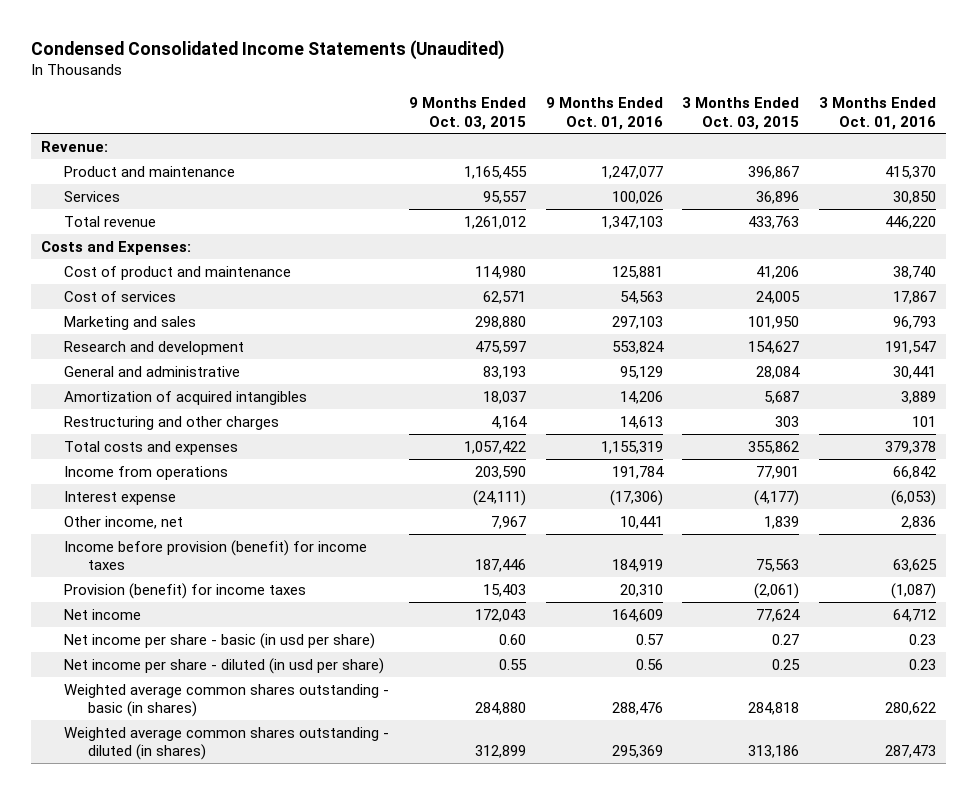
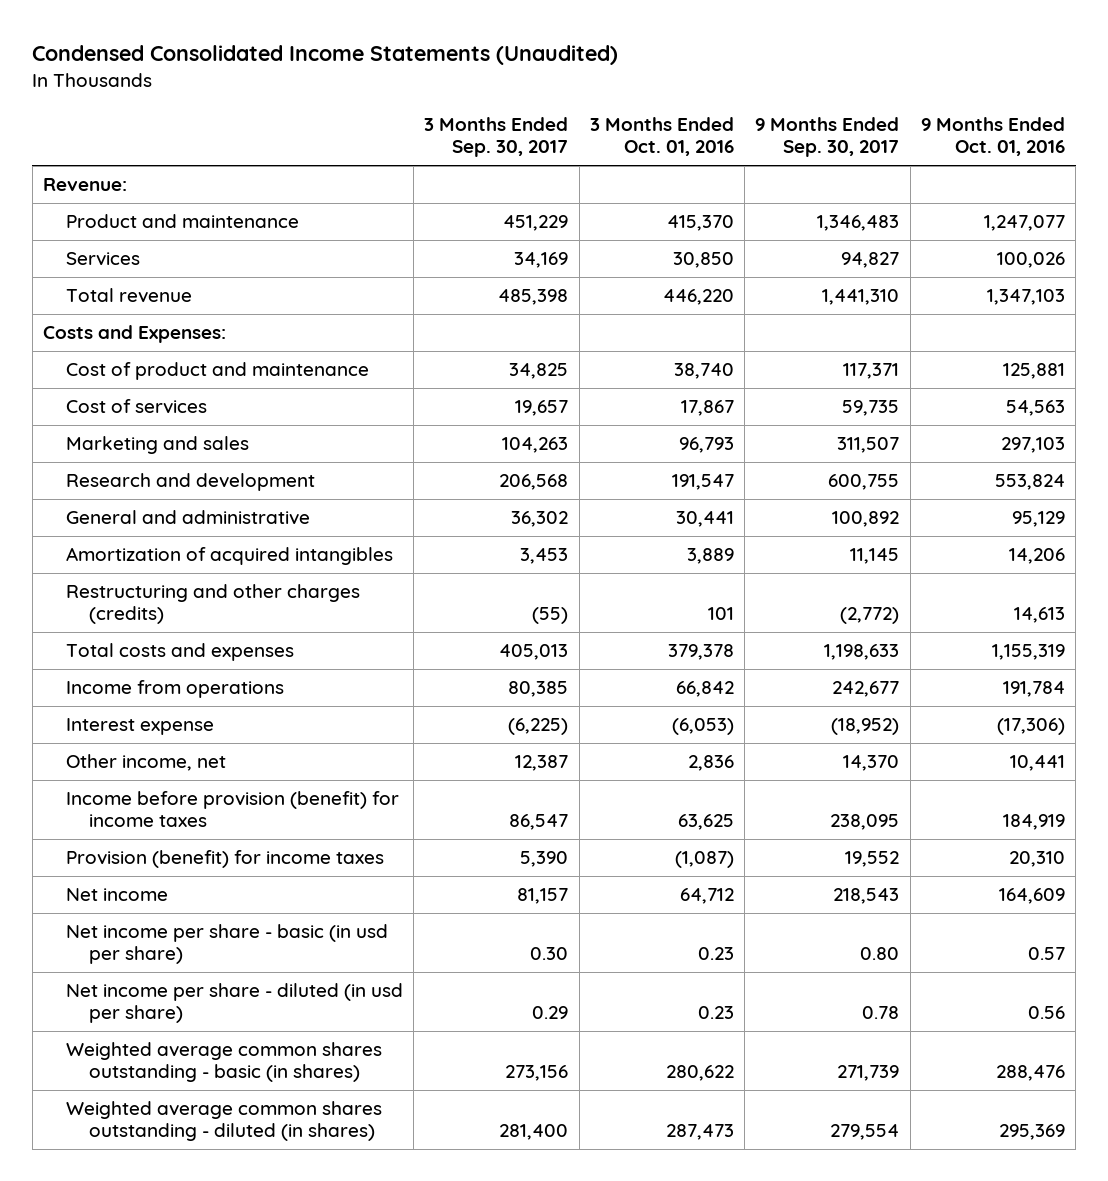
[409,96,527,130] 9 Months Ended Oct. 03, 2015 -> none
[682,96,800,130] 3 Months Ended Oct. 03, 2015 -> none
none -> [424,116,569,158] 3 Months Ended Sep. 30, 2017
none -> [755,116,900,158] 9 Months Ended Sep. 30, 2017
[64,415,280,430] Restructuring and other charges -> [65,584,360,625] Restructuring and other charges (credits)

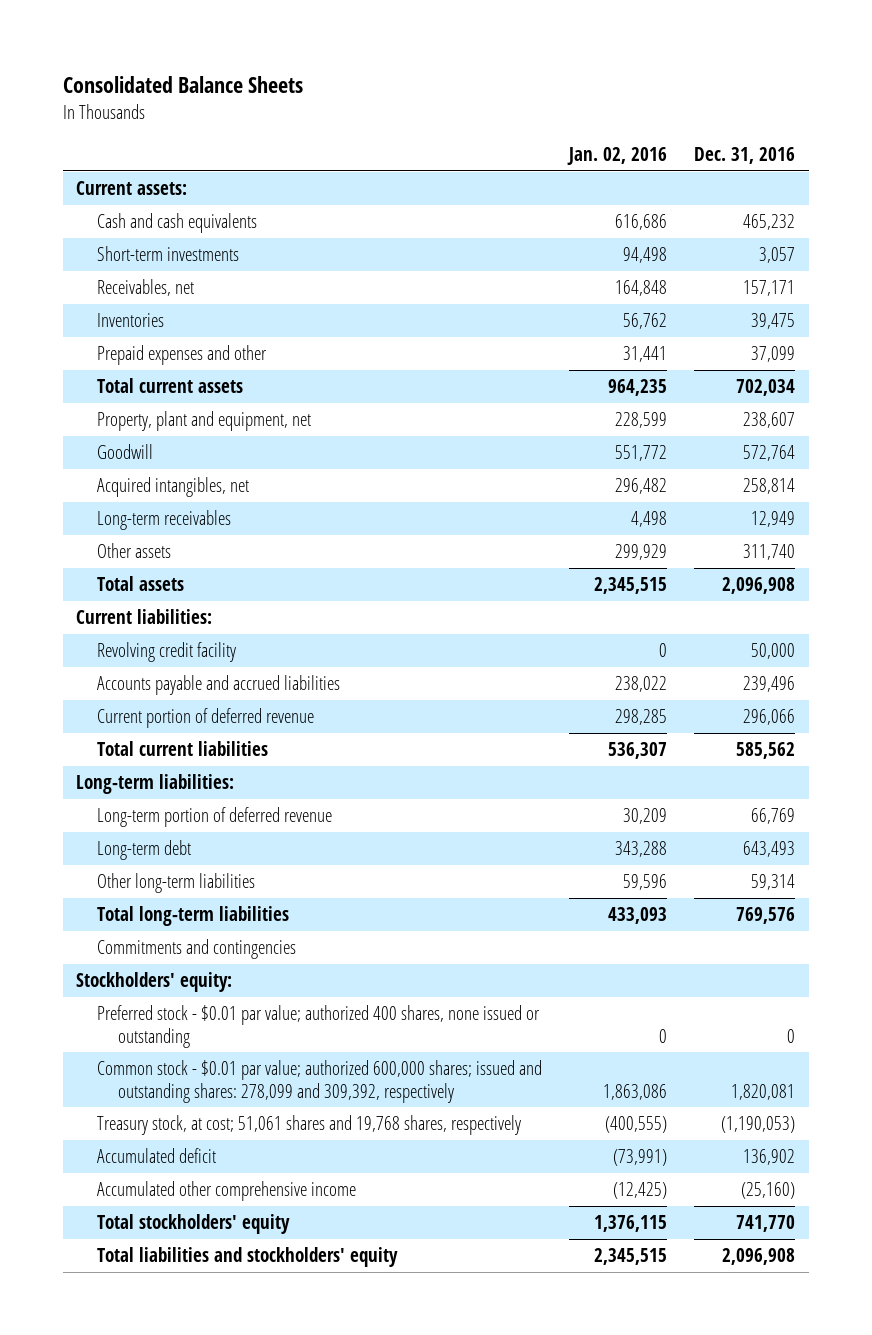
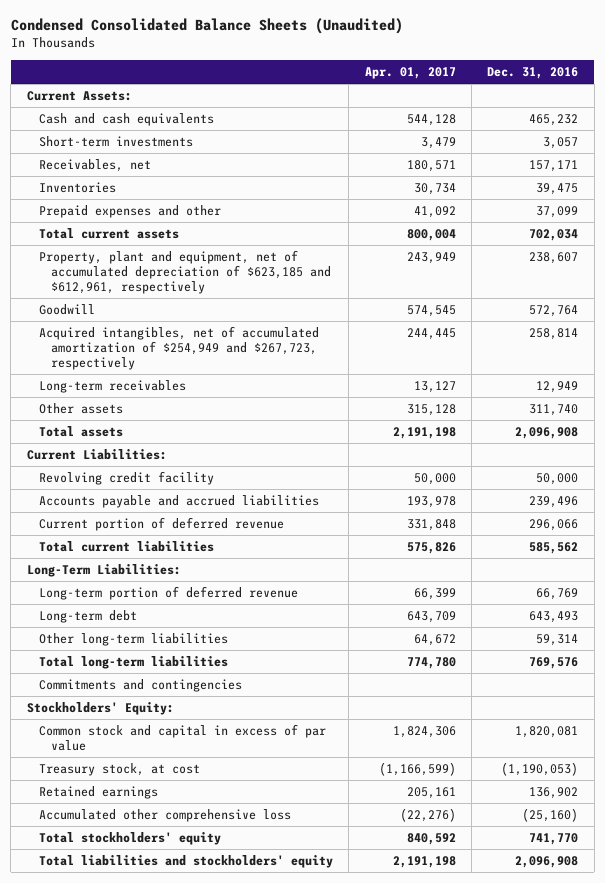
[62,75,303,93] Consolidated Balance Sheets -> [10,18,403,35] Condensed Consolidated Balance Sheets (Unaudited)
[567,147,668,166] Jan. 02, 2016 -> none
none -> [364,67,456,80] Apr. 01, 2017
[76,181,188,196] Current assets: -> [26,91,132,102] Current Assets:
[97,411,312,432] Property, plant and equipment, net -> [38,250,331,294] Property, plant and equipment, net of accumulated depreciation of $623,185 and $612,961, respectively
[97,477,250,498] Acquired intangibles, net -> [38,326,319,370] Acquired intangibles, net of accumulated amortization of $254,949 and $267,723, respectively
[76,609,213,625] Current liabilities: -> [26,449,167,461] Current Liabilities:
[76,774,235,795] Long-term liabilities: -> [26,564,181,578] Long-Term Liabilities:
[97,1005,541,1048] Preferred stock - $0.01 par value; authorized 400 shares, none issued or outstanding -> none
[76,972,233,993] Stockholders' equity: -> [26,702,174,716] Stockholders' Equity:
[97,1060,543,1103] Common stock - $0.01 par value; authorized 600,000 shares; issued and outstanding shares: 278,099 and 309,392, respectively -> [38,724,326,751] Common stock and capital in excess of par value
[97,1115,522,1136] Treasury stock, at cost; 51,061 shares and 19,768 shares, respectively -> [38,763,200,777] Treasury stock, at cost
[97,1148,217,1164] Accumulated deficit -> [38,786,158,800] Retained earnings
[97,1181,357,1202] Accumulated other comprehensive income -> [38,809,291,823] Accumulated other comprehensive loss

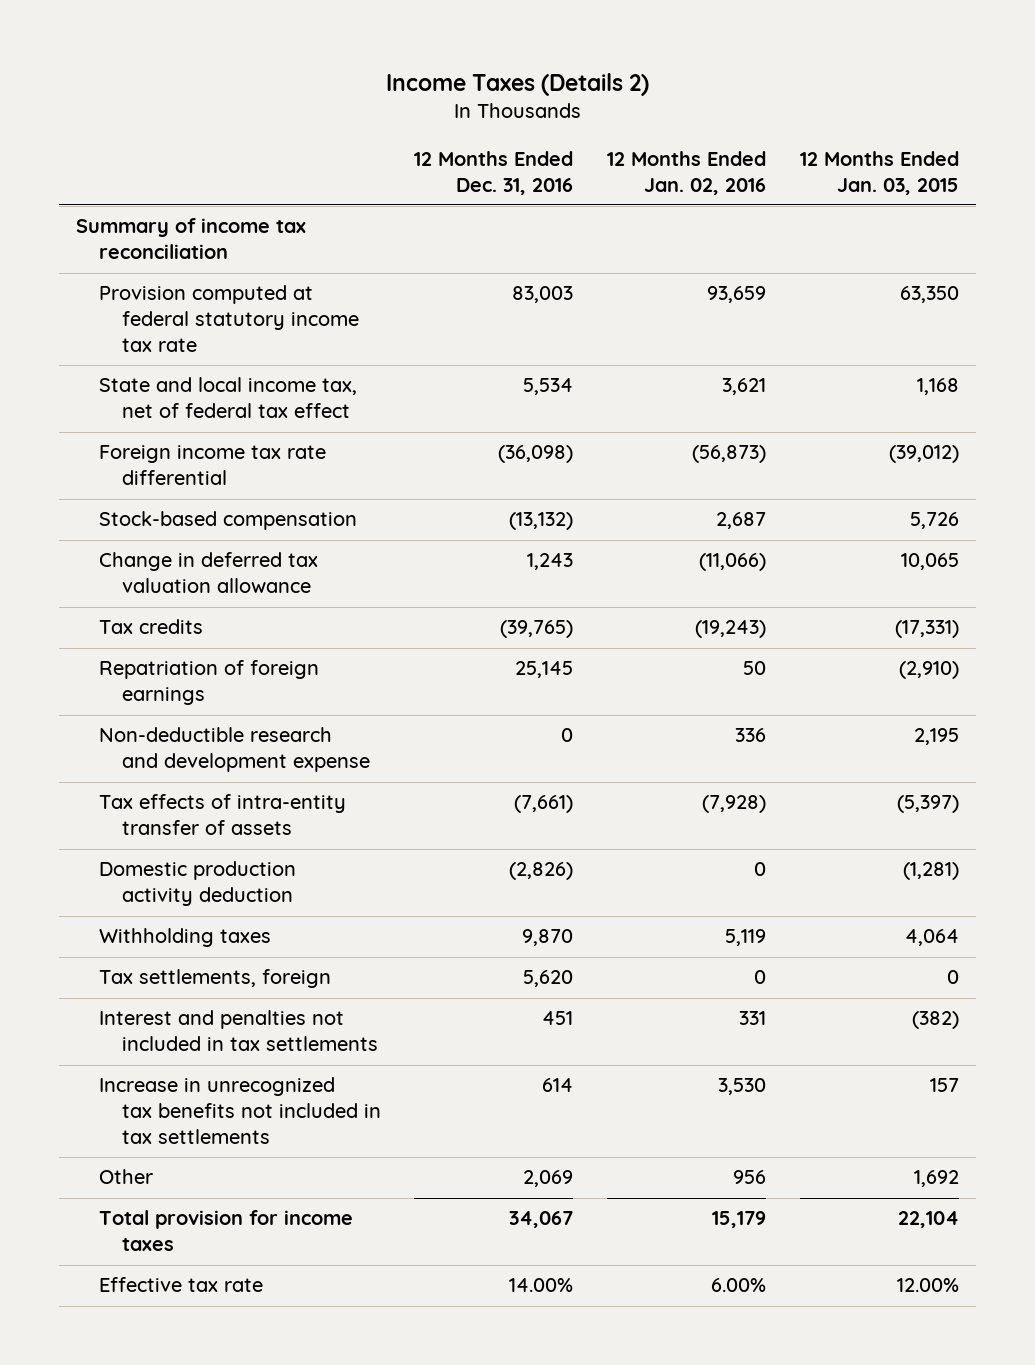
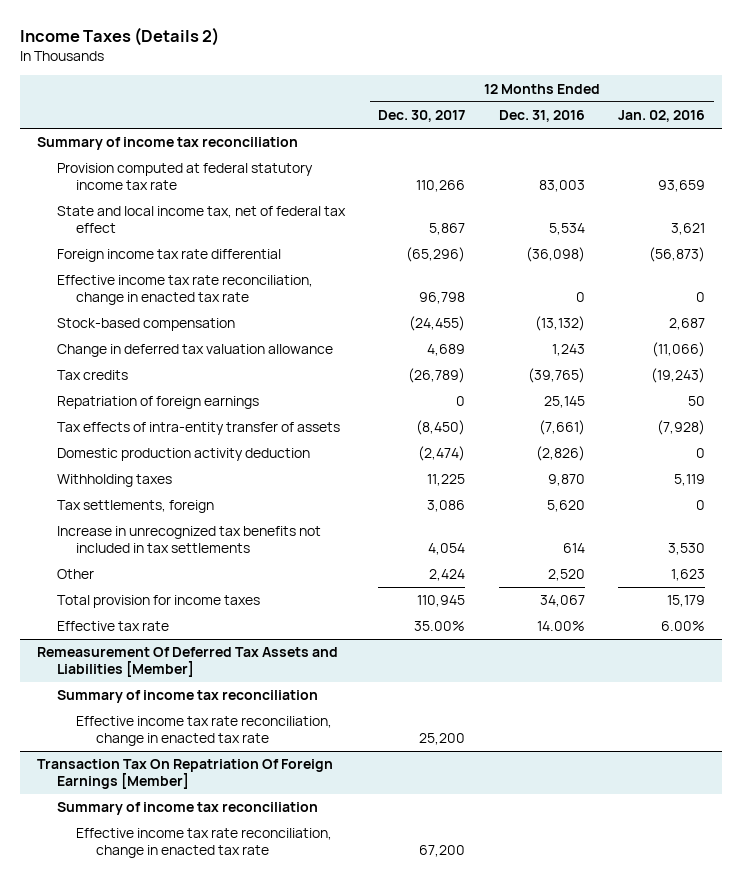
[800,150,960,195] 12 Months Ended Jan. 03, 2015 -> none
none -> [378,110,466,123] Dec. 30, 2017
none -> [56,275,313,305] Effective income tax rate reconciliation, change in enacted tax rate
[98,727,370,773] Non-deductible research and development expense -> none
[98,1010,378,1052] Interest and penalties not included in tax settlements -> none
[523,1170,574,1188] 2,069 -> [547,569,585,582] 2,520
[733,1170,767,1185] 956 -> [671,569,706,582] 1,623
none -> [36,647,338,677] Remeasurement Of Deferred Tax Assets and Liabilities [Member]
none -> [56,690,318,704] Summary of income tax reconciliation
none -> [76,716,333,746] Effective income tax rate reconciliation, change in enacted tax rate
none -> [36,759,333,789] Transaction Tax On Repatriation Of Foreign Earnings [Member]
none -> [56,802,318,816] Summary of income tax reconciliation
none -> [76,828,333,858] Effective income tax rate reconciliation, change in enacted tax rate

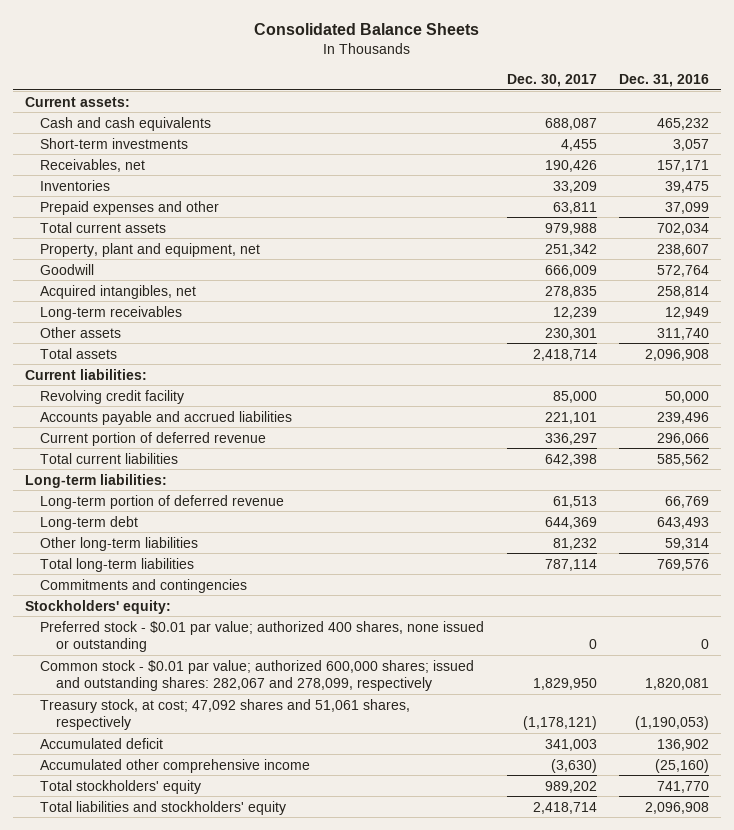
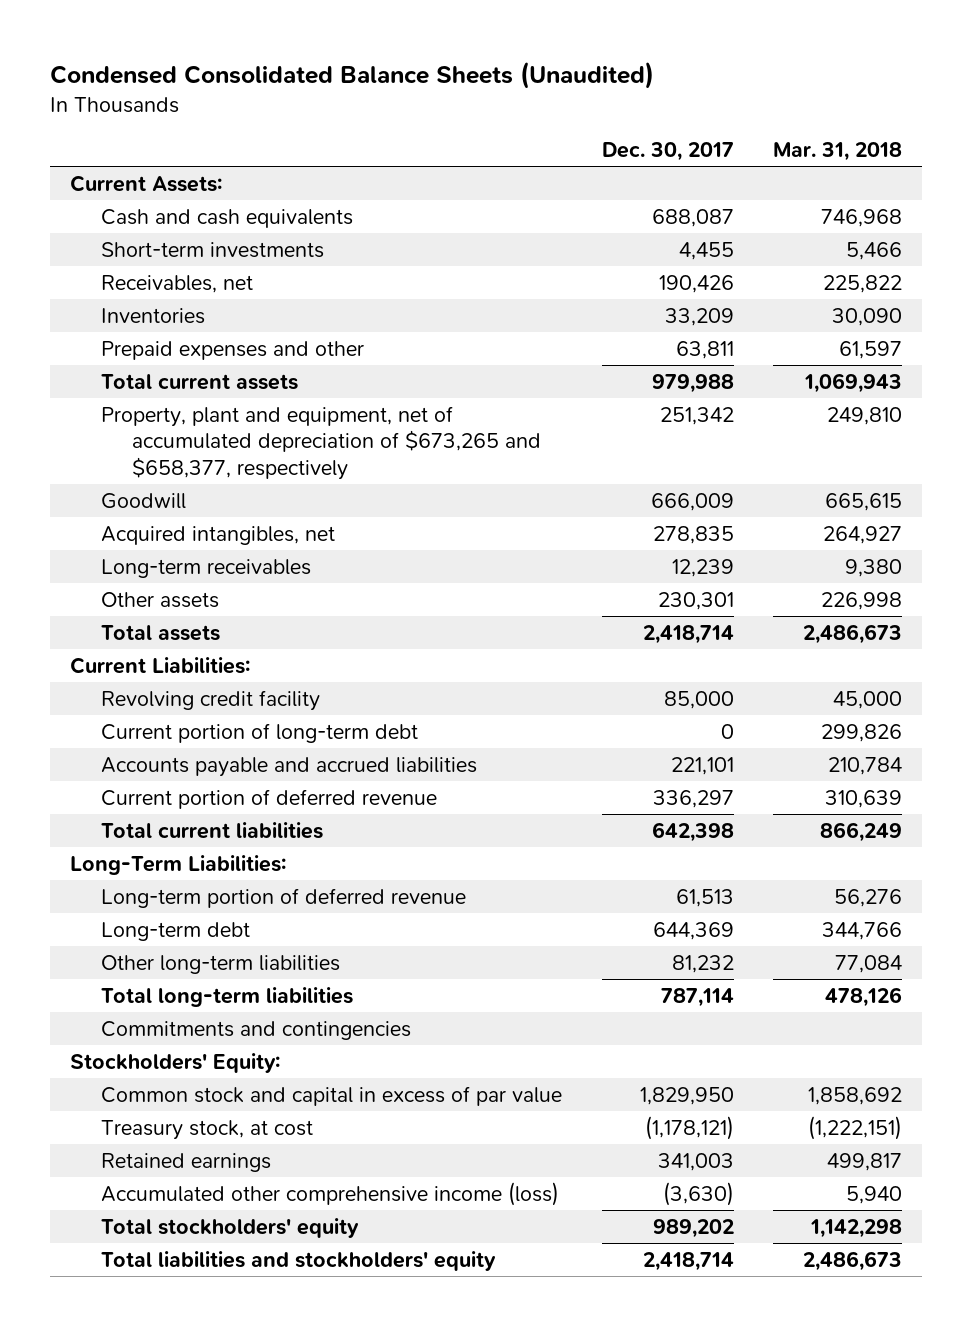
[254,23,480,36] Consolidated Balance Sheets -> [50,61,655,90] Condensed Consolidated Balance Sheets (Unaudited)
[619,73,710,87] Dec. 31, 2016 -> none
none -> [773,141,903,161] Mar. 31, 2018
[24,96,130,107] Current assets: -> [69,174,222,192] Current Assets:
[40,242,261,257] Property, plant and equipment, net -> [100,405,541,480] Property, plant and equipment, net of accumulated depreciation of $673,265 and $658,377, respectively
[24,368,147,380] Current liabilities: -> [69,656,250,674] Current Liabilities:
none -> [100,722,418,743] Current portion of long-term debt
[24,473,167,488] Long-term liabilities: -> [69,854,286,875] Long-Term Liabilities:
[40,620,485,653] Preferred stock - $0.01 par value; authorized 400 shares, none issued or outstanding -> none
[24,599,171,614] Stockholders' equity: -> [69,1052,280,1073] Stockholders' Equity:
[40,659,475,692] Common stock - $0.01 par value; authorized 600,000 shares; issued and outstanding shares: 282,067 and 278,099, respectively -> [100,1085,562,1106] Common stock and capital in excess of par value
[40,698,411,731] Treasury stock, at cost; 47,092 shares and 51,061 shares, respectively -> [100,1119,313,1140] Treasury stock, at cost
[40,737,164,749] Accumulated deficit -> [100,1152,271,1172] Retained earnings
[40,758,311,773] Accumulated other comprehensive income -> [100,1181,559,1206] Accumulated other comprehensive income (loss)

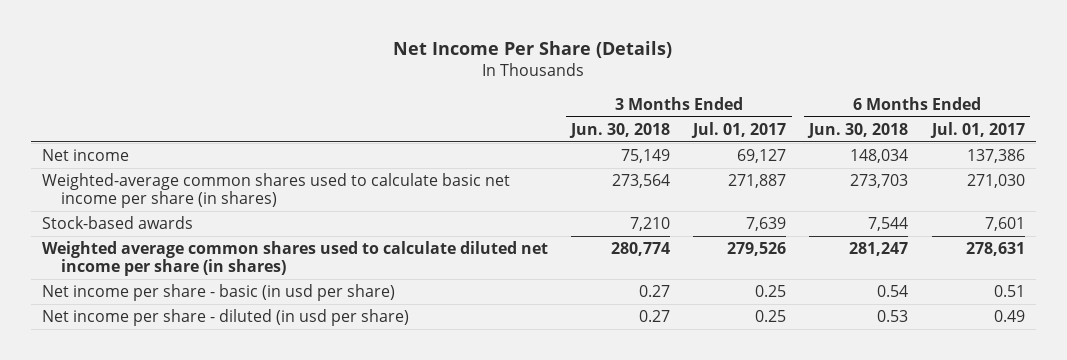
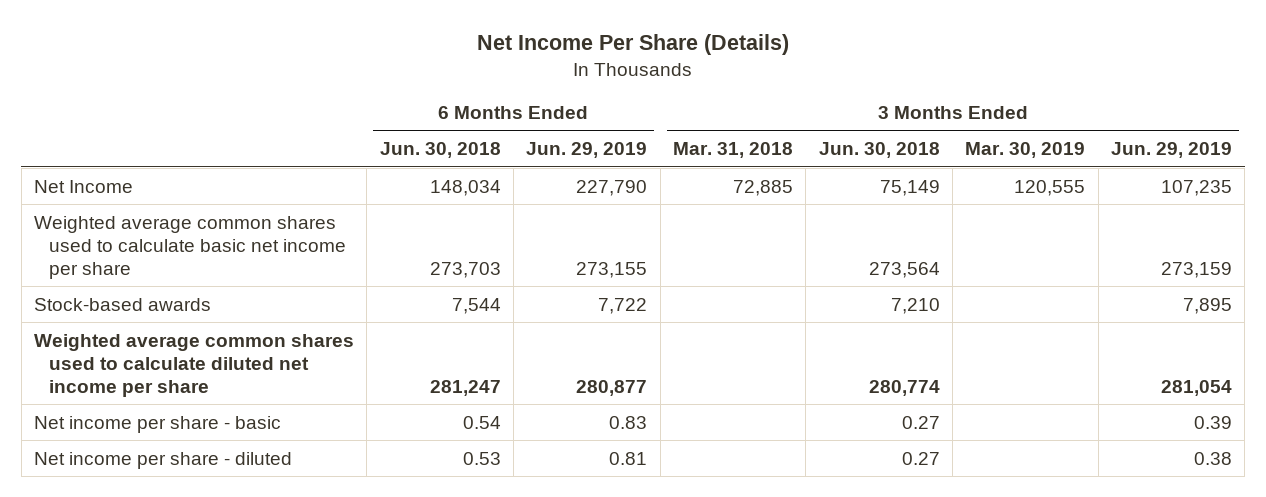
[691,121,787,138] Jul. 01, 2017 -> none
[929,121,1025,138] Jul. 01, 2017 -> none
none -> [526,142,648,159] Jun. 29, 2019
none -> [673,142,794,159] Mar. 31, 2018
none -> [965,142,1086,159] Mar. 30, 2019
none -> [1111,142,1233,159] Jun. 29, 2019
[42,148,130,161] Net income -> [33,179,133,193] Net Income
[42,172,511,209] Weighted-average common shares used to calculate basic net income per share (in shares) -> [33,215,346,279] Weighted average common shares used to calculate basic net income per share
[42,240,549,277] Weighted average common shares used to calculate diluted net income per share (in shares) -> [33,333,354,397] Weighted average common shares used to calculate diluted net income per share
[42,283,396,301] Net income per share - basic (in usd per share) -> [33,415,281,433] Net income per share - basic
[42,308,410,326] Net income per share - diluted (in usd per share) -> [33,451,292,469] Net income per share - diluted

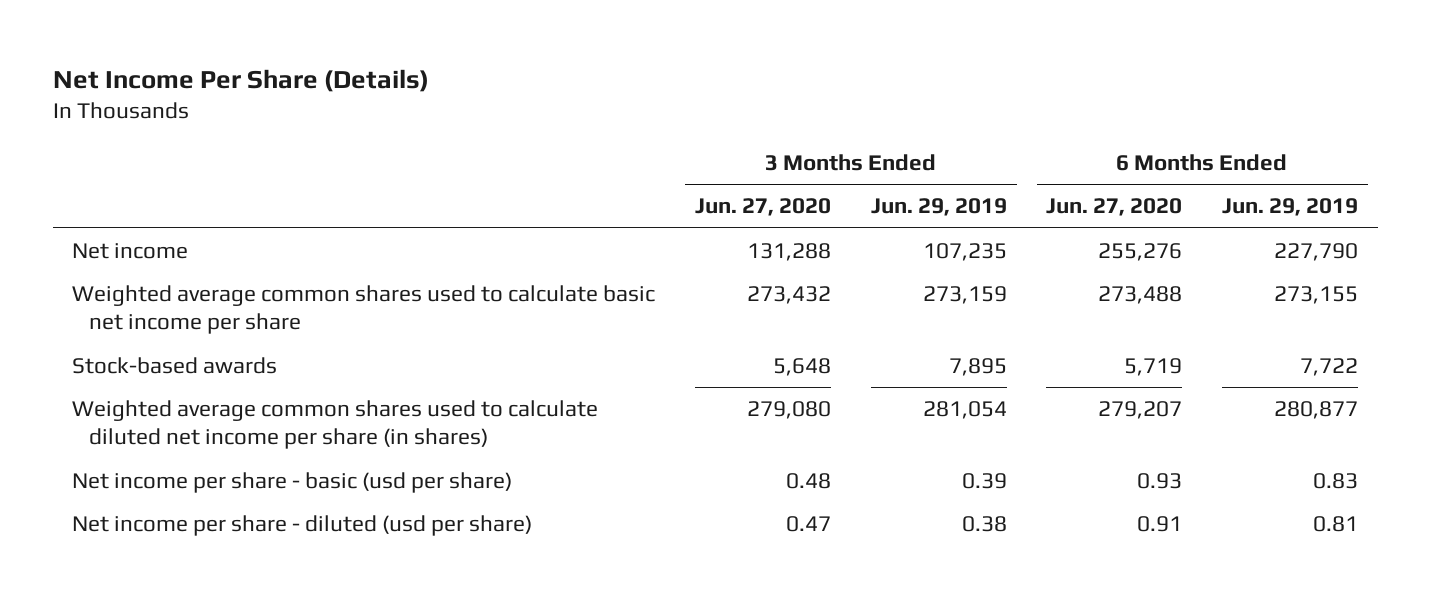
[379,142,501,159] Jun. 30, 2018 -> none
[673,142,794,159] Mar. 31, 2018 -> none
[818,142,940,159] Jun. 30, 2018 -> none
[965,142,1086,159] Mar. 30, 2019 -> none
none -> [695,198,832,217] Jun. 27, 2020
none -> [1046,198,1183,217] Jun. 27, 2020
[33,179,133,193] Net Income -> [72,243,189,260] Net income
[33,333,354,397] Weighted average common shares used to calculate diluted net income per share -> [72,400,599,450] Weighted average common shares used to calculate diluted net income per share (in shares)
[33,415,281,433] Net income per share - basic -> [72,472,513,494] Net income per share - basic (usd per share)
[33,451,292,469] Net income per share - diluted -> [72,515,533,537] Net income per share - diluted (usd per share)

